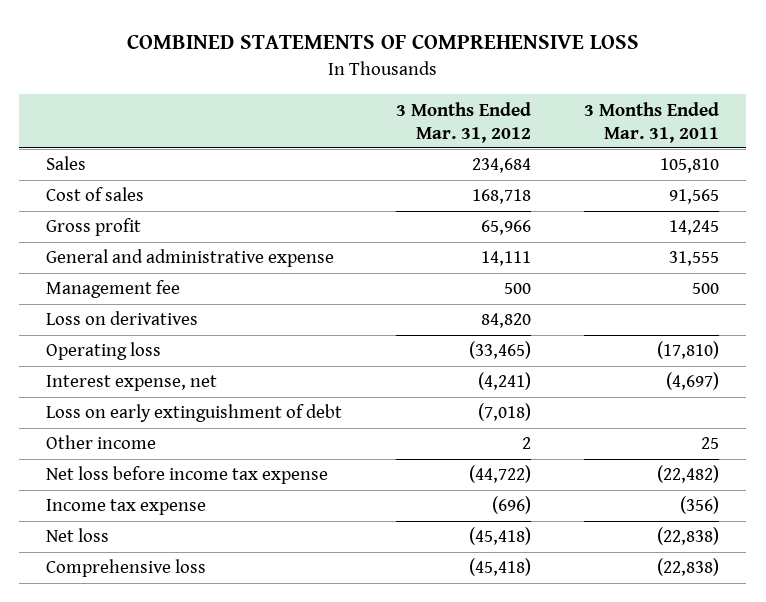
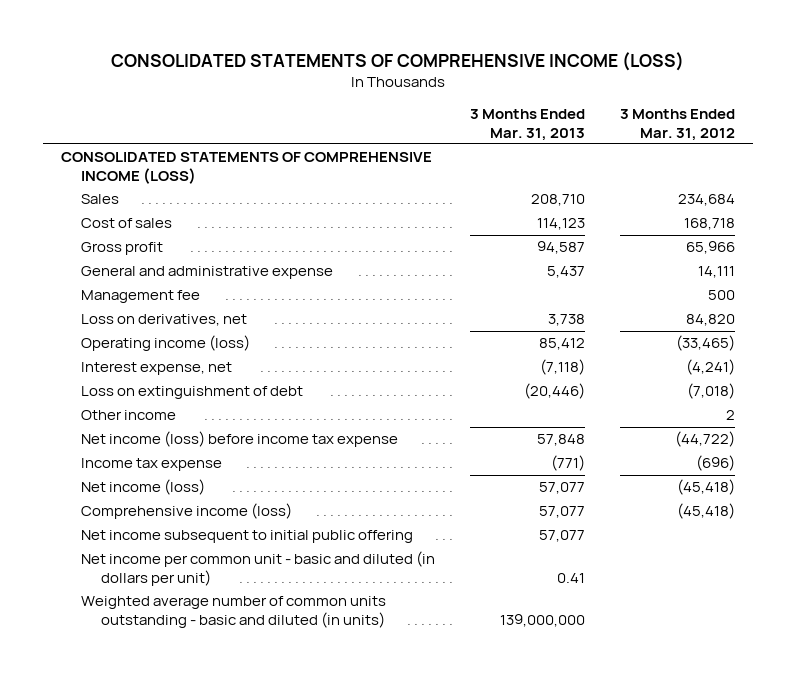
[126,34,639,50] COMBINED STATEMENTS OF COMPREHENSIVE LOSS -> [111,51,685,71] CONSOLIDATED STATEMENTS OF COMPREHENSIVE INCOME (LOSS)
[584,101,720,143] 3 Months Ended Mar. 31, 2011 -> none
none -> [470,109,586,141] 3 Months Ended Mar. 31, 2013
none -> [60,152,432,184] CONSOLIDATED STATEMENTS OF COMPREHENSIVE INCOME (LOSS)
[46,311,199,326] Loss on derivatives -> [81,314,248,327] Loss on derivatives, net
[46,342,162,361] Operating loss -> [81,335,251,352] Operating income (loss)
[46,404,343,423] Loss on early extinguishment of debt -> [81,386,304,400] Loss on extinguishment of debt
[46,466,329,485] Net loss before income tax expense -> [81,431,399,448] Net income (loss) before income tax expense
[46,528,110,543] Net loss -> [81,479,206,496] Net income (loss)
[46,559,207,578] Comprehensive loss -> [81,503,293,520] Comprehensive income (loss)
none -> [81,530,414,544] Net income subsequent to initial public offering
none -> [81,551,436,586] Net income per common unit - basic and diluted (in dollars per unit)
none -> [81,596,387,628] Weighted average number of common units outstanding - basic and diluted (in units)

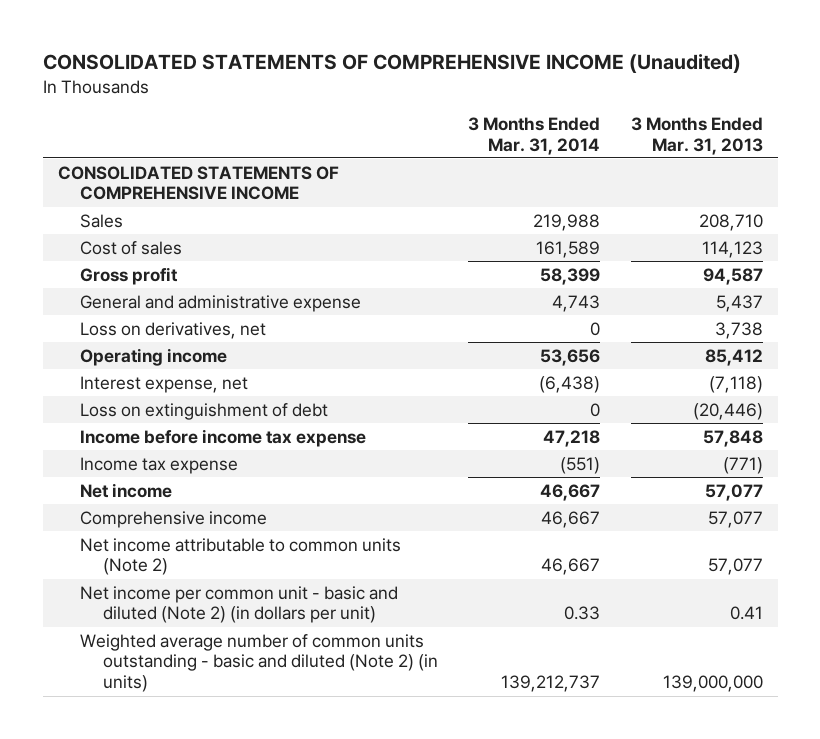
[111,51,685,71] CONSOLIDATED STATEMENTS OF COMPREHENSIVE INCOME (LOSS) -> [42,54,741,74] CONSOLIDATED STATEMENTS OF COMPREHENSIVE INCOME (Unaudited)
[620,109,736,141] 3 Months Ended Mar. 31, 2012 -> none
none -> [468,116,601,155] 3 Months Ended Mar. 31, 2014
[60,152,432,184] CONSOLIDATED STATEMENTS OF COMPREHENSIVE INCOME (LOSS) -> [57,165,339,201] CONSOLIDATED STATEMENTS OF COMPREHENSIVE INCOME
[81,290,201,304] Management fee -> none
[81,335,251,352] Operating income (loss) -> [80,347,228,366] Operating income
[81,410,177,421] Other income -> none
[81,431,399,448] Net income (loss) before income tax expense -> [80,428,367,447] Income before income tax expense
[81,479,206,496] Net income (loss) -> [80,482,173,498] Net income
[81,503,293,520] Comprehensive income (loss) -> [80,510,268,528] Comprehensive income
[81,530,414,544] Net income subsequent to initial public offering -> [80,537,402,576] Net income attributable to common units (Note 2)
[81,551,436,586] Net income per common unit - basic and diluted (in dollars per unit) -> [80,585,399,624] Net income per common unit - basic and diluted (Note 2) (in dollars per unit)
[81,596,387,628] Weighted average number of common units outstanding - basic and diluted (in units) -> [80,633,439,693] Weighted average number of common units outstanding - basic and diluted (Note 2) (in units)

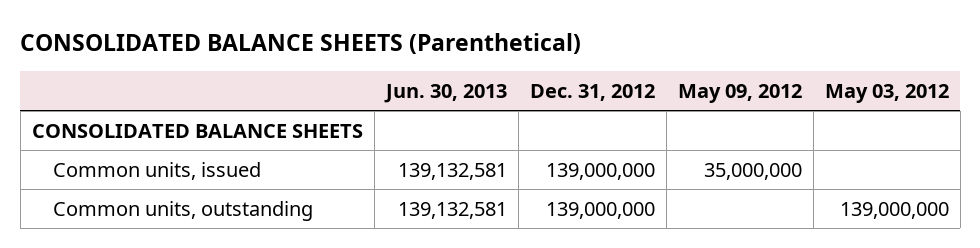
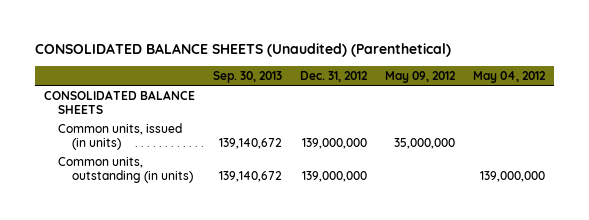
[20,32,582,54] CONSOLIDATED BALANCE SHEETS (Parenthetical) -> [35,43,452,58] CONSOLIDATED BALANCE SHEETS (Unaudited) (Parenthetical)
[383,83,507,103] Jun. 30, 2013 -> none
[824,83,949,103] May 03, 2012 -> none
none -> [213,70,283,83] Sep. 30, 2013
none -> [472,70,546,83] May 04, 2012
[52,161,261,180] Common units, issued -> [58,122,183,150] Common units, issued (in units)
[52,200,313,221] Common units, outstanding -> [58,156,194,183] Common units, outstanding (in units)

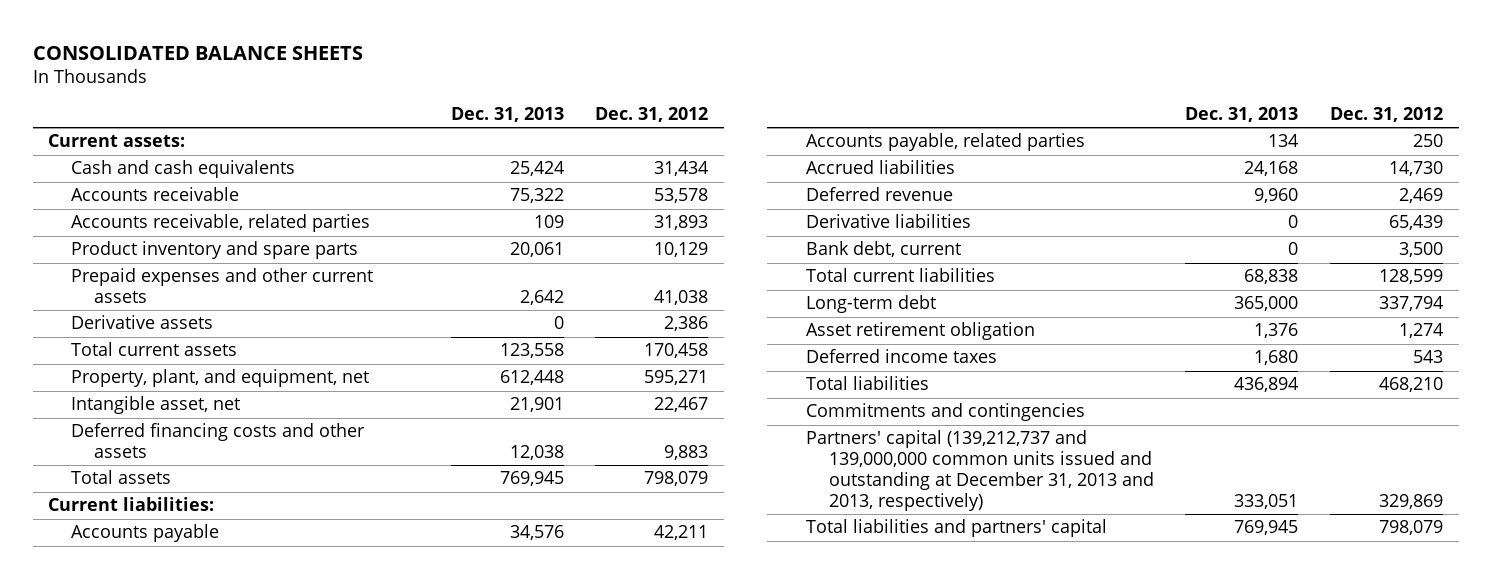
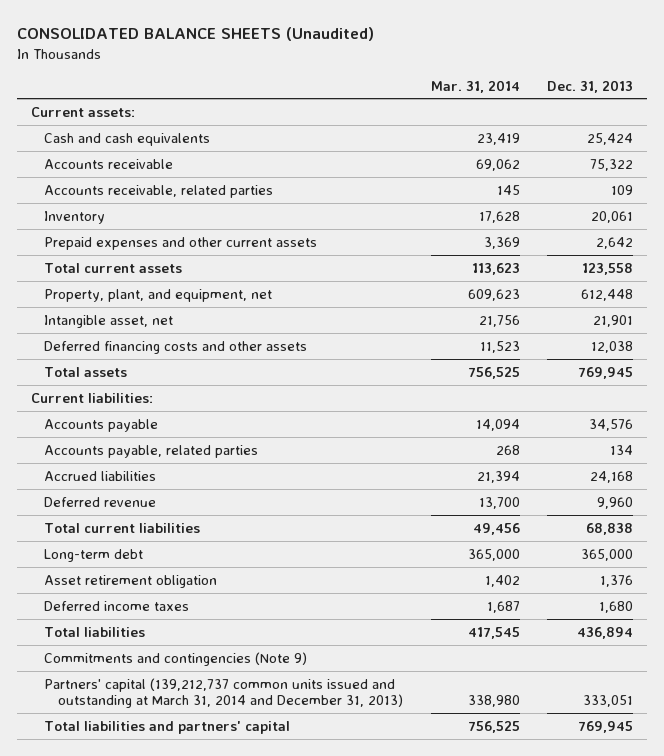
[32,45,363,60] CONSOLIDATED BALANCE SHEETS -> [16,27,374,42] CONSOLIDATED BALANCE SHEETS (Unaudited)
[595,107,709,123] Dec. 31, 2012 -> none
none -> [430,79,520,93] Mar. 31, 2014
[71,241,359,260] Product inventory and spare parts -> [44,210,106,224] Inventory
[71,315,214,330] Derivative assets -> none
[806,214,972,229] Derivative liabilities -> none
[806,241,962,258] Bank debt, current -> none
[806,403,1086,422] Commitments and contingencies -> [44,651,308,666] Commitments and contingencies (Note 9)
[806,430,1155,512] Partners' capital (139,212,737 and 139,000,000 common units issued and outstanding at December 31, 2013 and 2013, respectively) -> [44,677,403,709] Partners' capital (139,212,737 common units issued and outstanding at March 31, 2014 and December 31, 2013)

